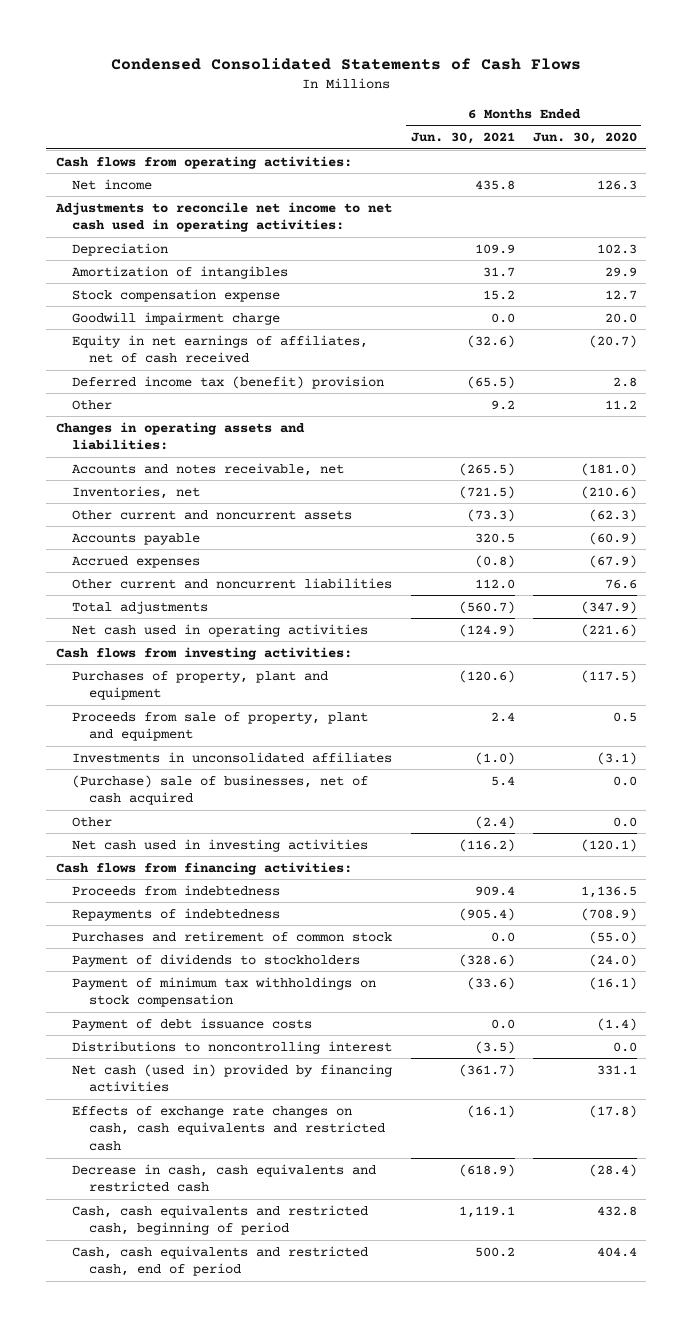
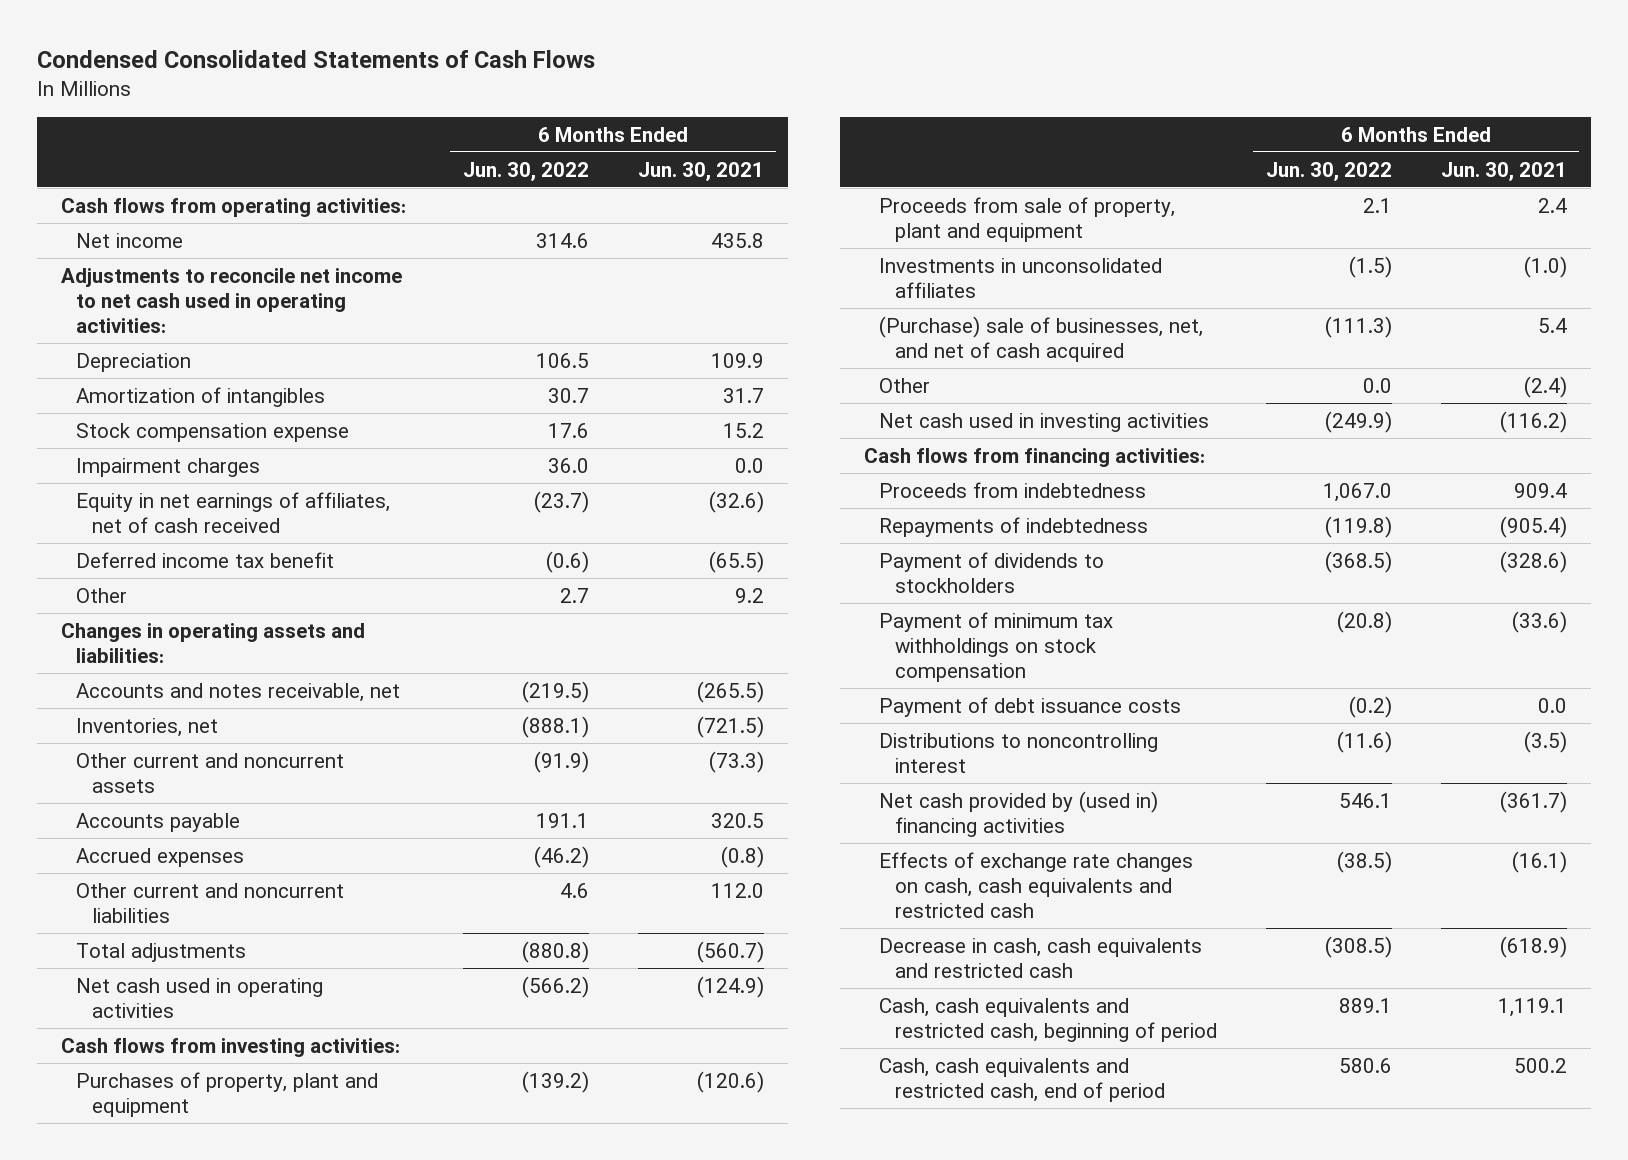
[532,132,637,145] Jun. 30, 2020 -> none
none -> [462,161,589,181] Jun. 30, 2022
[72,311,281,325] Goodwill impairment charge -> none
none -> [76,457,261,477] Impairment charges
[72,375,385,389] Deferred income tax (benefit) provision -> [76,551,335,568] Deferred income tax benefit
[72,774,369,806] (Purchase) sale of businesses, net of cash acquired -> [879,315,1204,362] (Purchase) sale of businesses, net, and net of cash acquired
[72,930,393,942] Purchases and retirement of common stock -> none
[72,1063,393,1093] Net cash (used in) provided by financing activities -> [879,790,1159,837] Net cash provided by (used in) financing activities

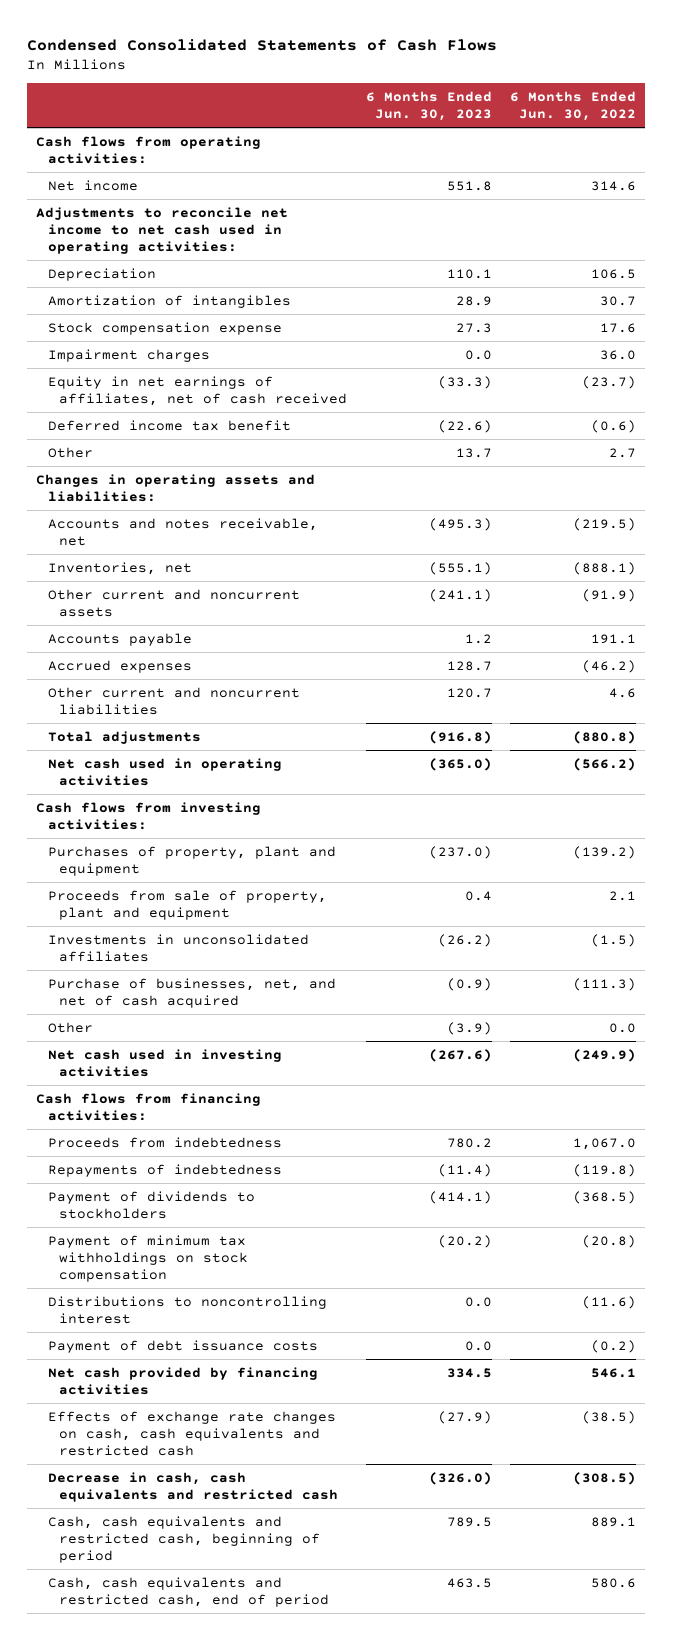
[637,161,764,181] Jun. 30, 2021 -> none
none -> [365,91,492,122] 6 Months Ended Jun. 30, 2023
[879,315,1204,362] (Purchase) sale of businesses, net, and net of cash acquired -> [47,977,336,1008] Purchase of businesses, net, and net of cash acquired
[879,696,1182,717] Payment of debt issuance costs -> [47,1339,318,1353] Payment of debt issuance costs
[879,790,1159,837] Net cash provided by (used in) financing activities -> [47,1366,318,1395] Net cash provided by financing activities

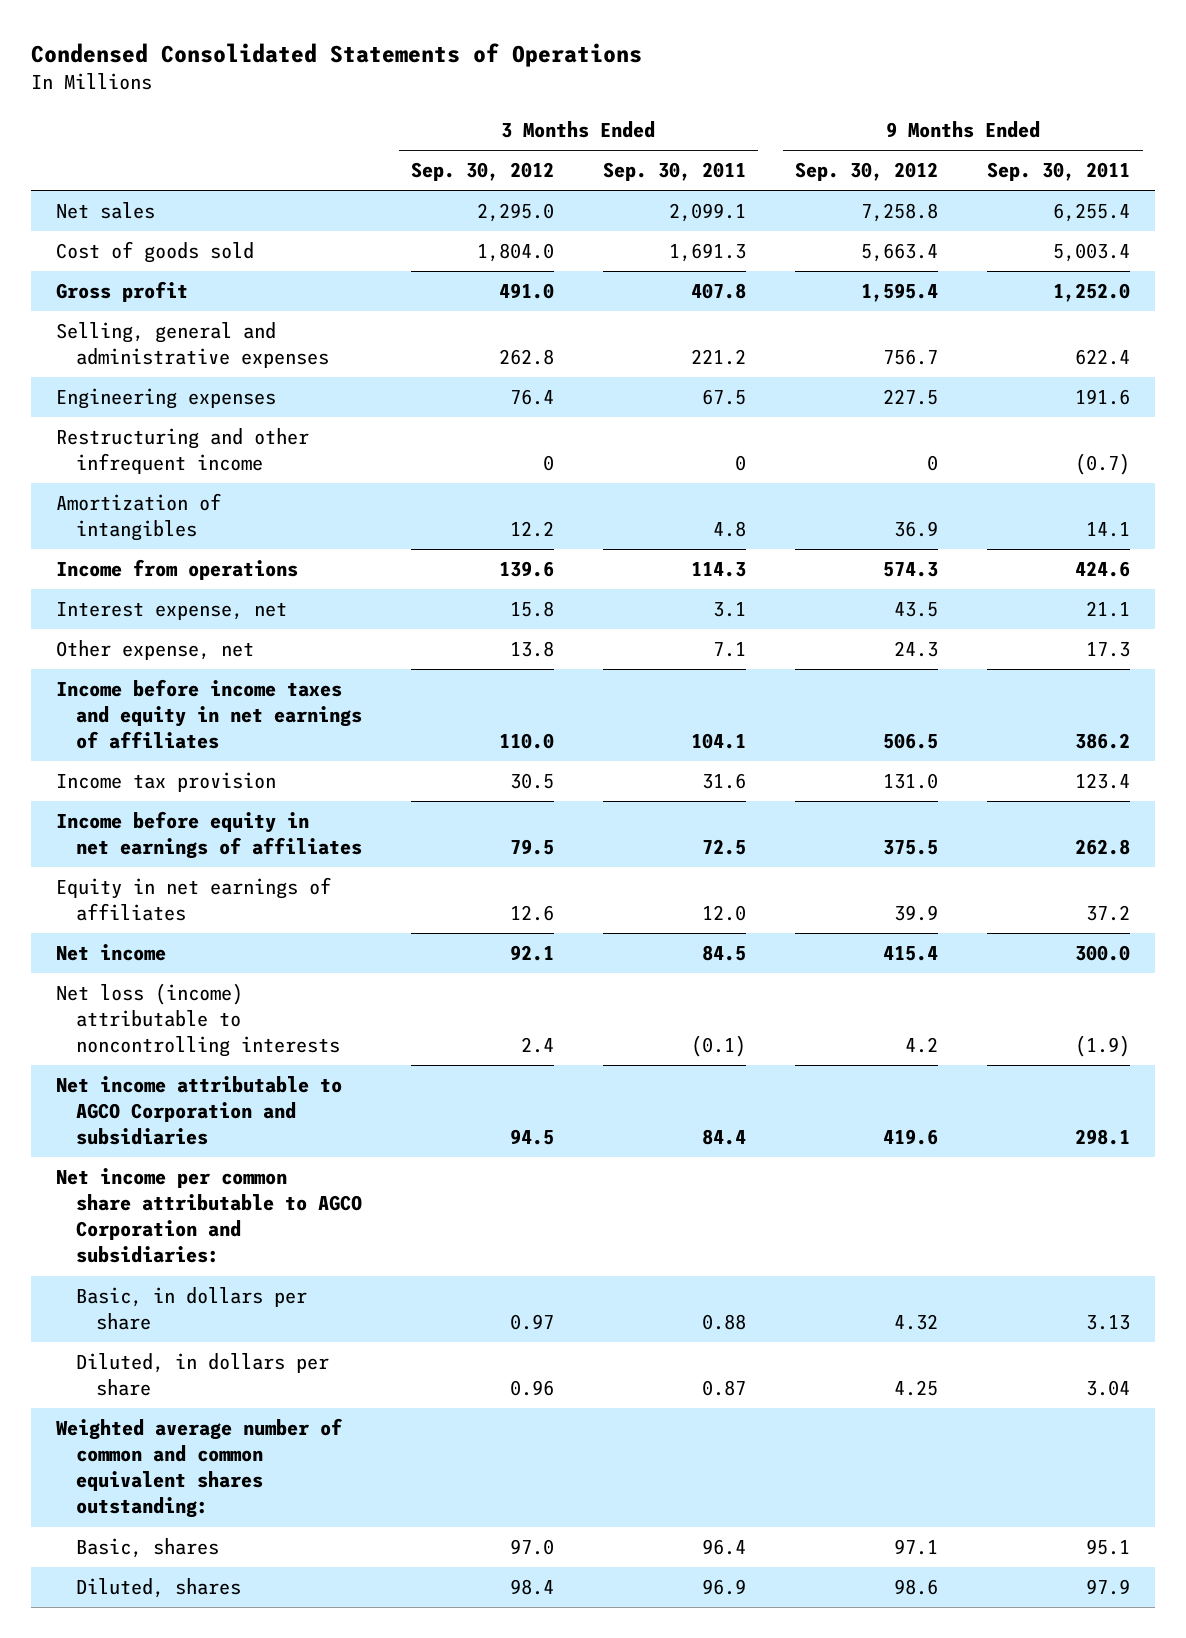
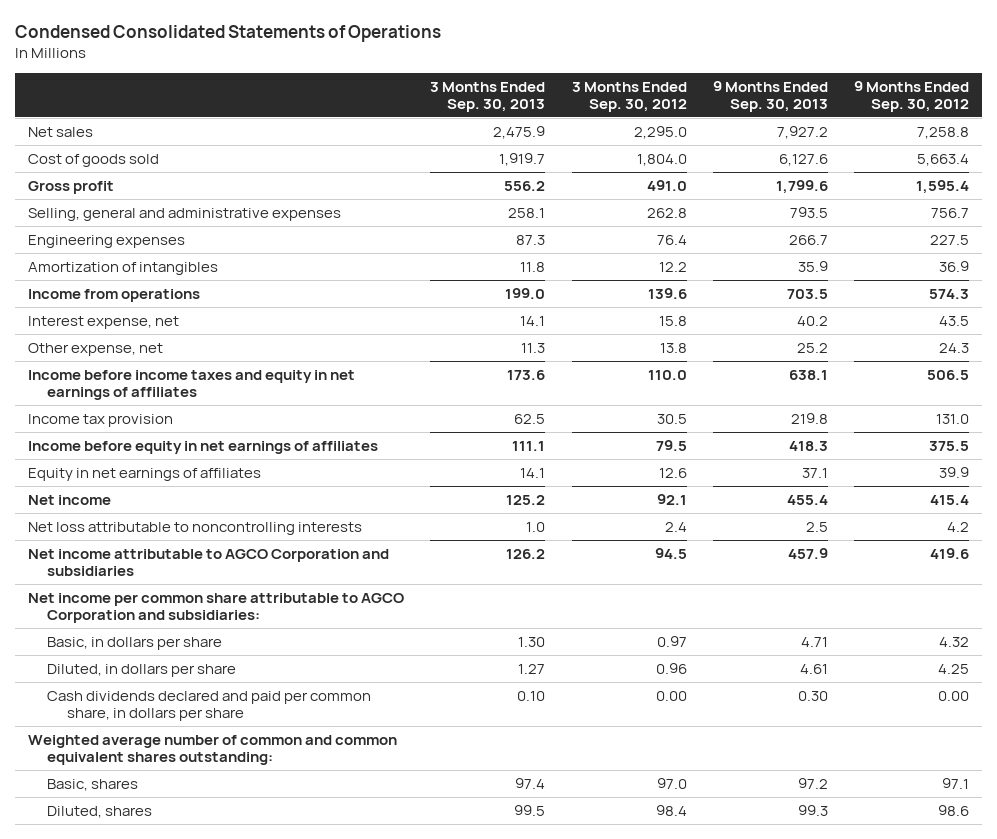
[603,162,747,182] Sep. 30, 2011 -> none
[987,162,1131,182] Sep. 30, 2011 -> none
none -> [430,81,546,112] 3 Months Ended Sep. 30, 2013
none -> [712,80,828,112] 9 Months Ended Sep. 30, 2013
[55,428,309,475] Restructuring and other infrequent income -> none
[55,983,340,1058] Net loss (income) attributable to noncontrolling interests -> [28,522,363,536] Net loss attributable to noncontrolling interests
none -> [47,691,372,722] Cash dividends declared and paid per common share, in dollars per share

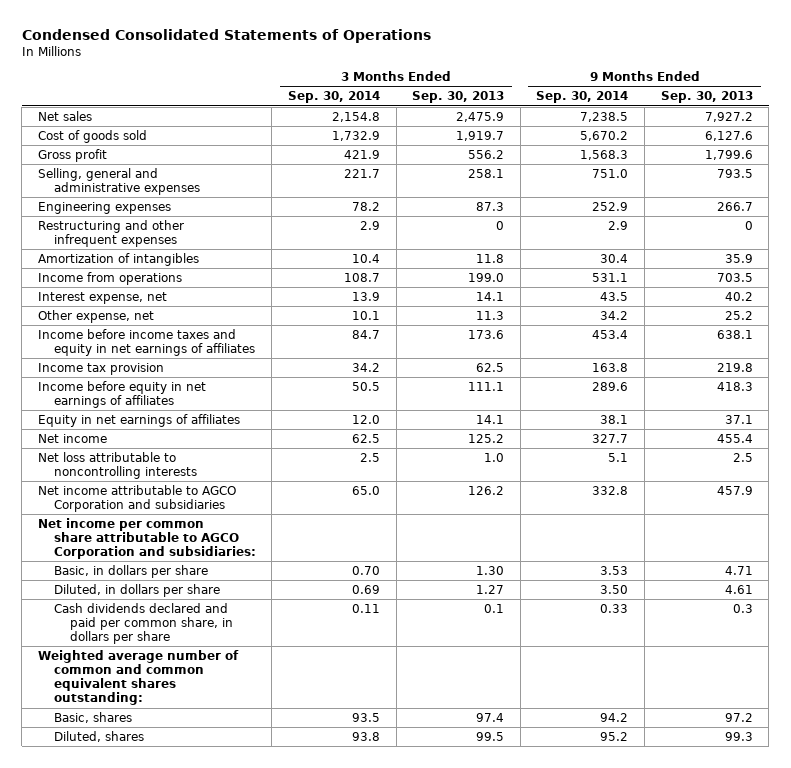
[571,81,687,112] 3 Months Ended Sep. 30, 2012 -> none
[853,80,969,112] 9 Months Ended Sep. 30, 2012 -> none
none -> [288,91,381,104] Sep. 30, 2014
none -> [536,91,629,104] Sep. 30, 2014
none -> [38,219,185,247] Restructuring and other infrequent expenses
[517,691,546,702] 0.10 -> [484,603,505,613] 0.1
[797,691,828,702] 0.30 -> [732,603,753,613] 0.3

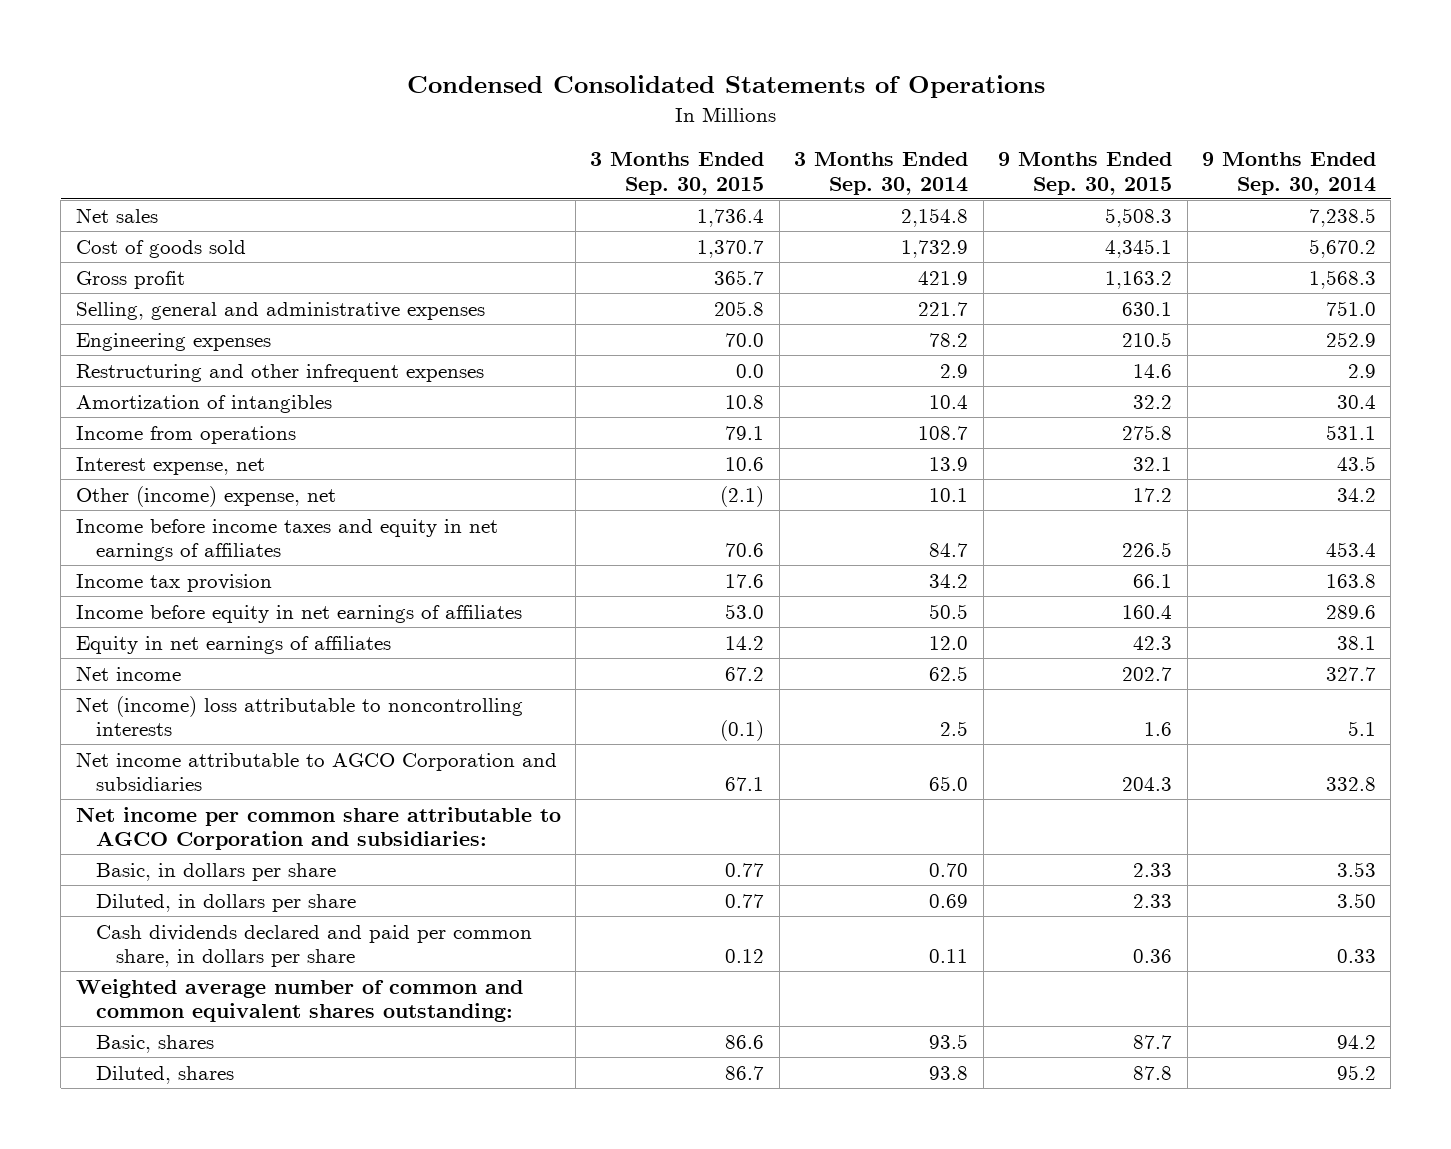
[412,91,505,104] Sep. 30, 2013 -> none
[660,91,753,104] Sep. 30, 2013 -> none
none -> [590,151,765,195] 3 Months Ended Sep. 30, 2015
none -> [998,151,1173,195] 9 Months Ended Sep. 30, 2015
[38,309,155,323] Other expense, net -> [75,485,336,507] Other (income) expense, net
[38,451,197,479] Net loss attributable to noncontrolling interests -> [75,695,523,737] Net (income) loss attributable to noncontrolling interests

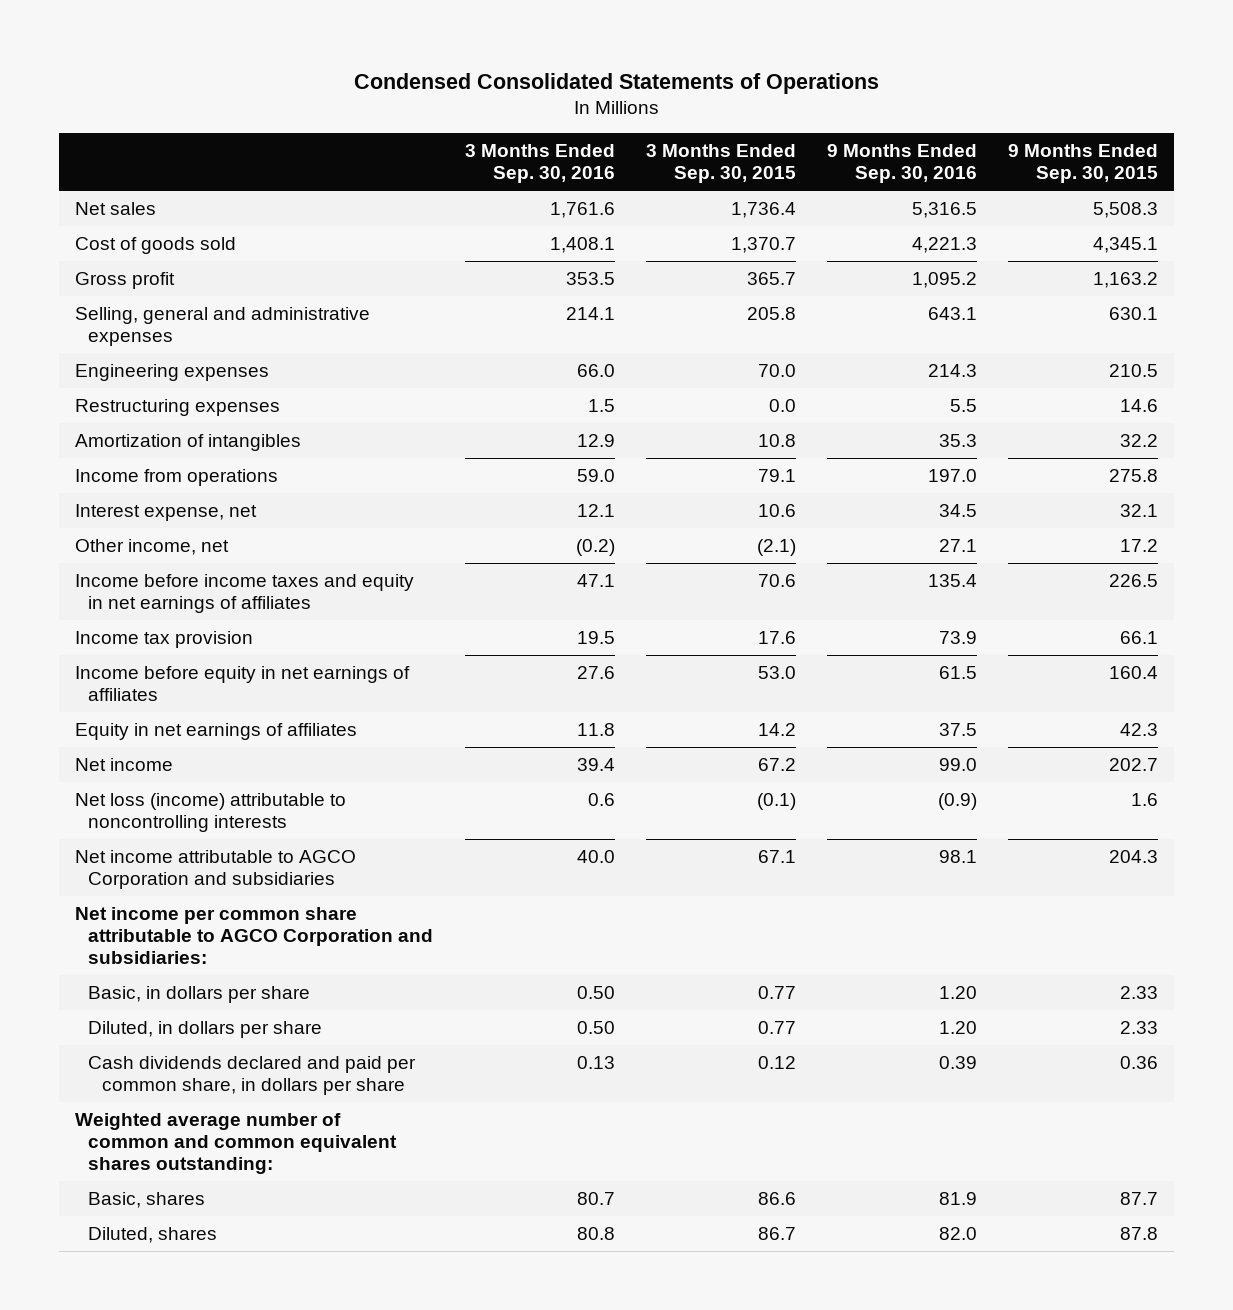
[794,151,969,195] 3 Months Ended Sep. 30, 2014 -> none
[1201,151,1376,195] 9 Months Ended Sep. 30, 2014 -> none
none -> [464,144,615,183] 3 Months Ended Sep. 30, 2016
none -> [827,144,978,183] 9 Months Ended Sep. 30, 2016
[75,363,484,382] Restructuring and other infrequent expenses -> [74,399,280,417] Restructuring expenses
[75,485,336,507] Other (income) expense, net -> [74,539,229,556] Other income, net
[75,695,523,737] Net (income) loss attributable to noncontrolling interests -> [74,793,346,833] Net loss (income) attributable to noncontrolling interests

